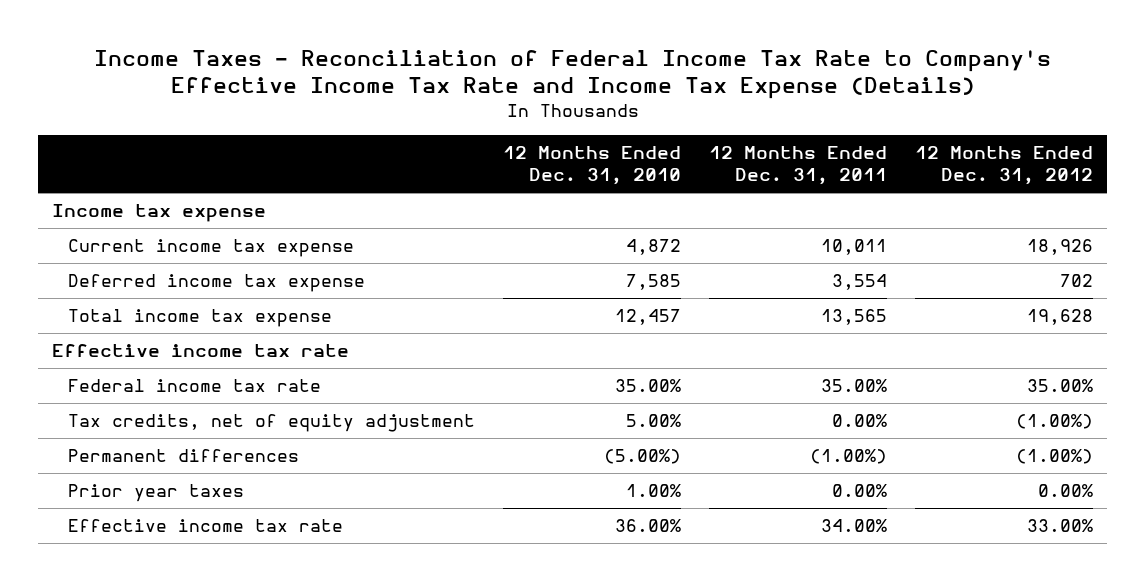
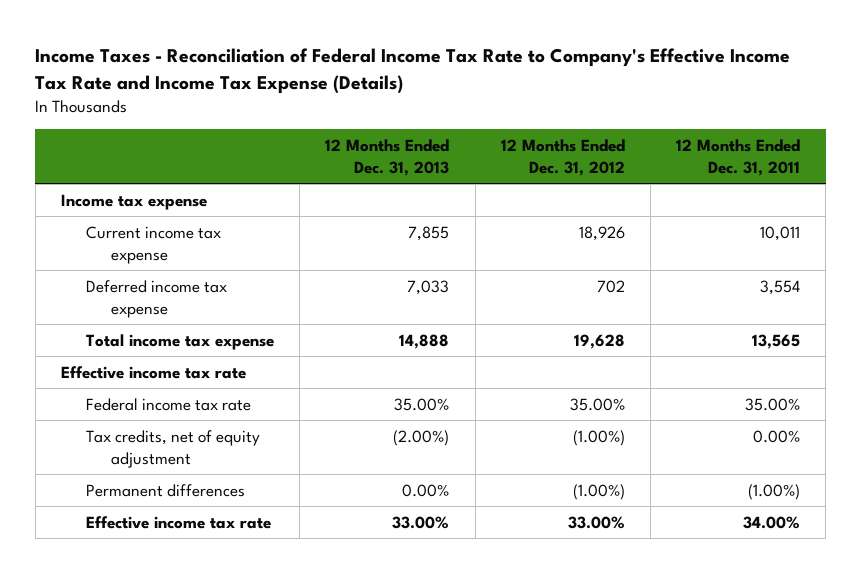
[502,145,681,186] 12 Months Ended Dec. 31, 2010 -> none
none -> [325,138,450,176] 12 Months Ended Dec. 31, 2013
[67,484,244,503] Prior year taxes -> none

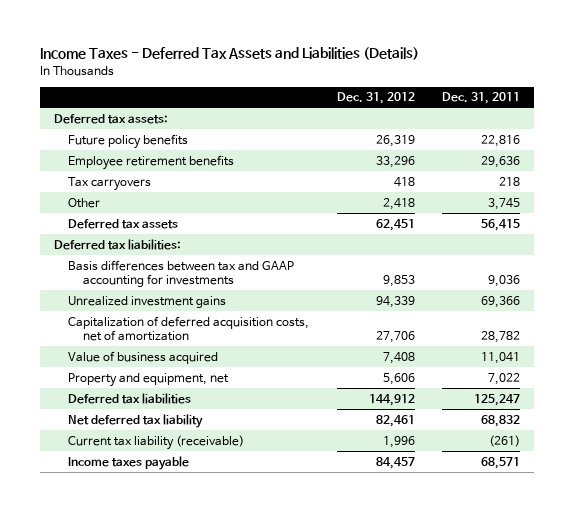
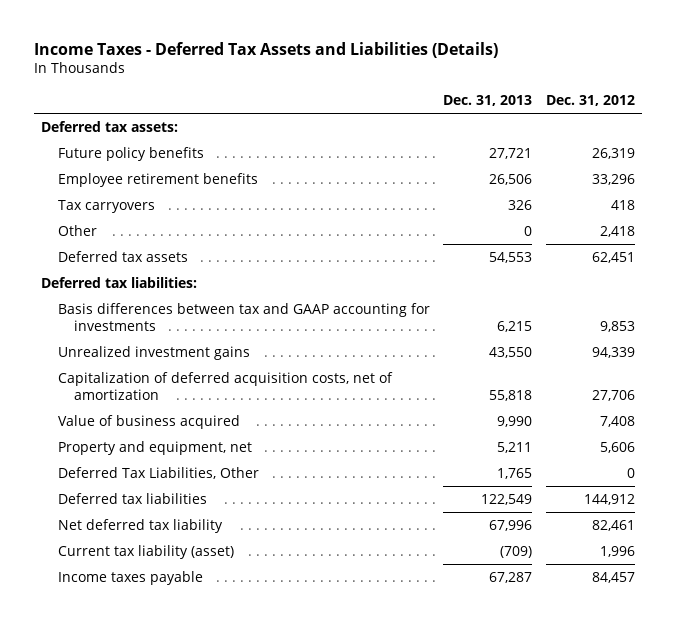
[442,92,521,105] Dec. 31, 2011 -> none
none -> [443,94,533,106] Dec. 31, 2013
none -> [57,466,259,479] Deferred Tax Liabilities, Other
[68,434,245,450] Current tax liability (receivable) -> [57,544,234,559] Current tax liability (asset)

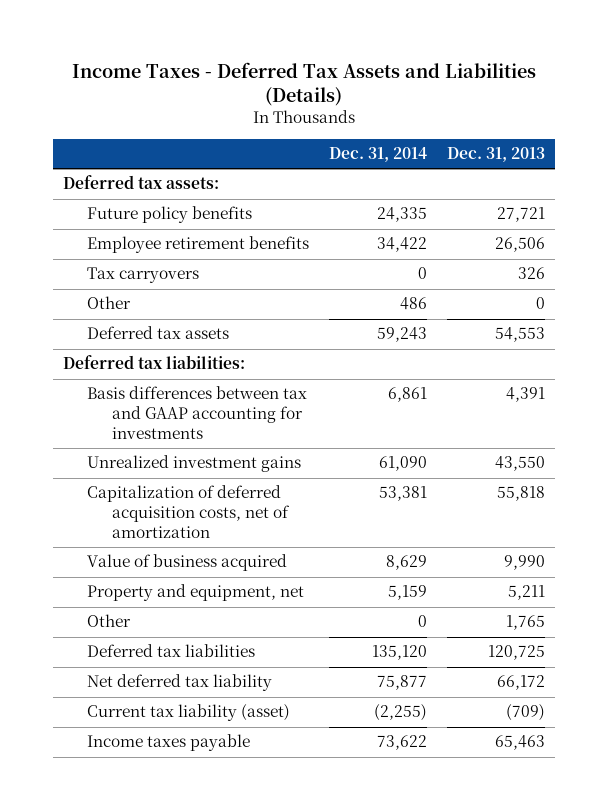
[546,94,636,106] Dec. 31, 2012 -> none
none -> [329,147,428,163] Dec. 31, 2014
[497,320,533,332] 6,215 -> [505,387,545,403] 4,391
[57,466,259,479] Deferred Tax Liabilities, Other -> [87,614,132,628] Other
[481,493,533,505] 122,549 -> [487,645,545,661] 120,725
[489,519,533,531] 67,996 -> [496,675,545,691] 66,172
[489,571,533,583] 67,287 -> [494,735,545,751] 65,463

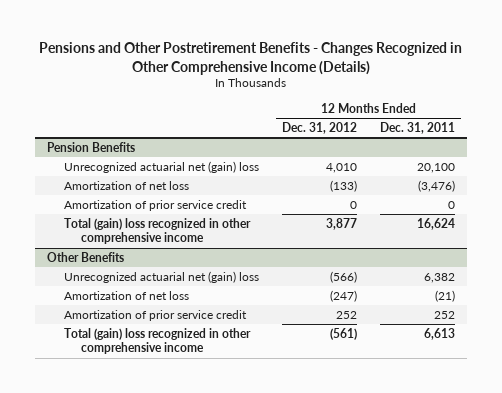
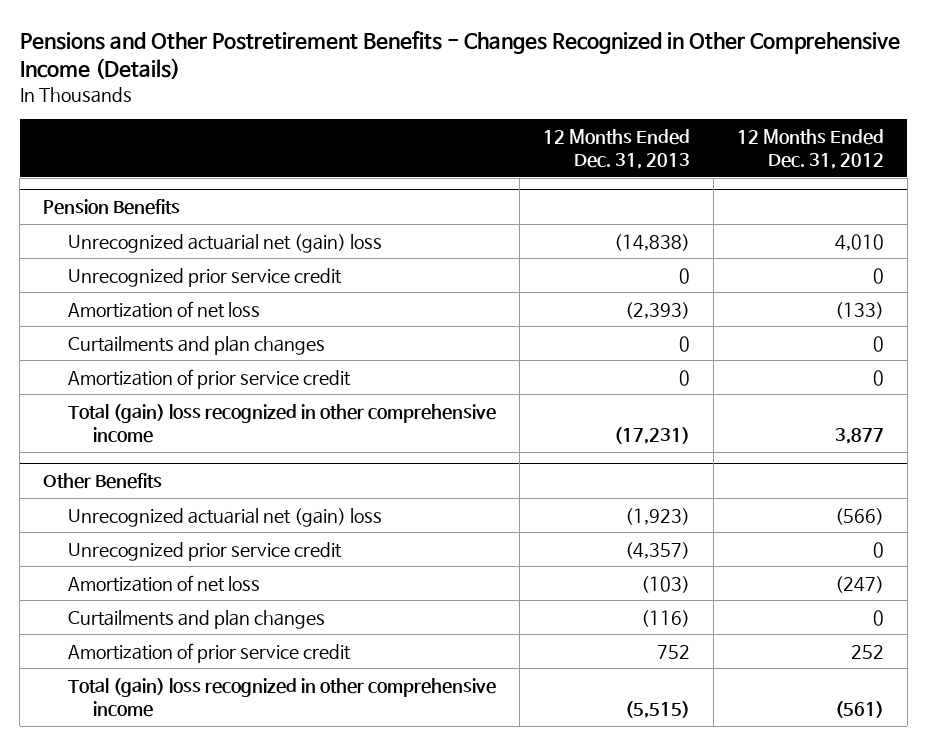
[380,122,456,135] Dec. 31, 2011 -> none
none -> [543,128,691,170] 12 Months Ended Dec. 31, 2013
none -> [68,267,343,287] Unrecognized prior service credit
none -> [68,335,326,355] Curtailments and plan changes
none -> [68,541,343,561] Unrecognized prior service credit
none -> [68,609,326,629] Curtailments and plan changes

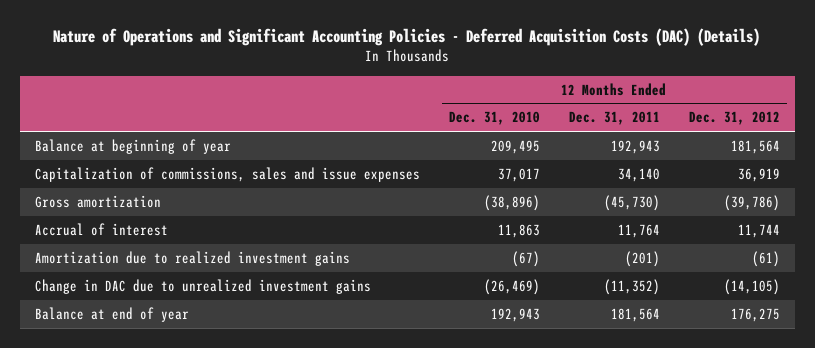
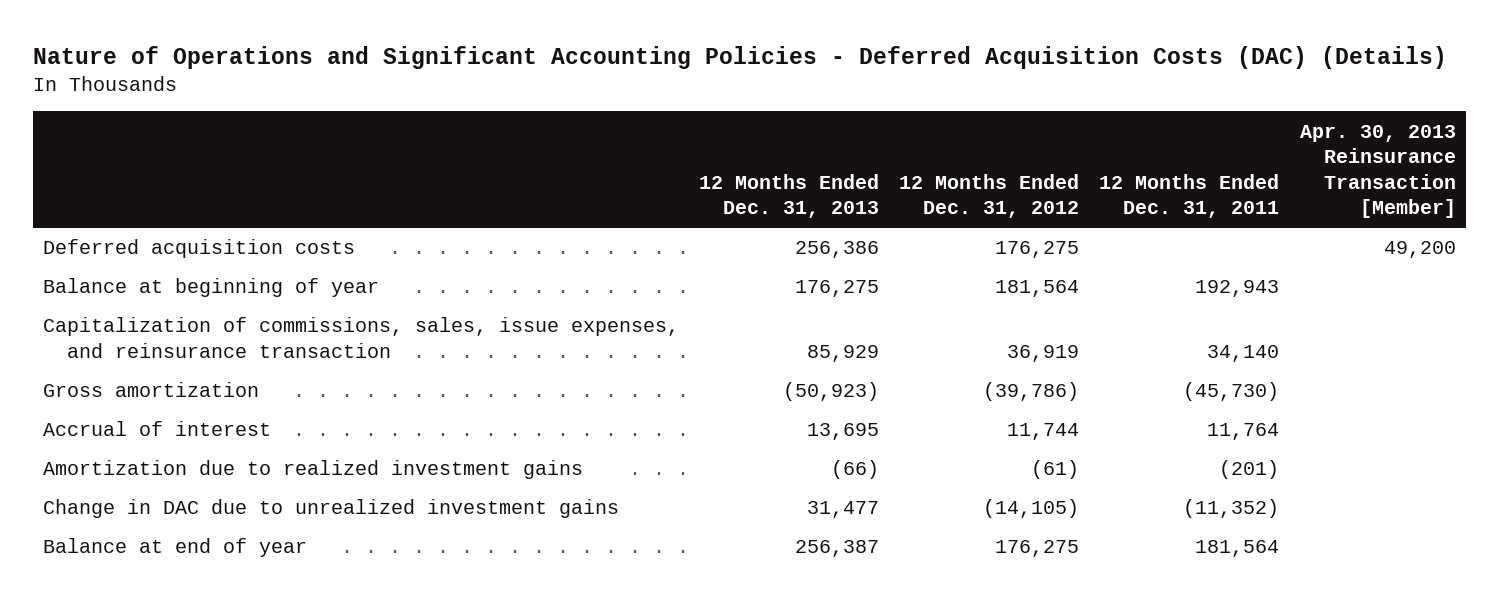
[448,111,540,126] Dec. 31, 2010 -> none
none -> [699,173,880,219] 12 Months Ended Dec. 31, 2013
none -> [1299,124,1456,219] Apr. 30, 2013 Reinsurance Transaction [Member]
none -> [42,239,355,259] Deferred acquisition costs
[34,166,420,182] Capitalization of commissions, sales and issue expenses -> [42,317,679,358] Capitalization of commissions, sales, issue expenses, and reinsurance transaction

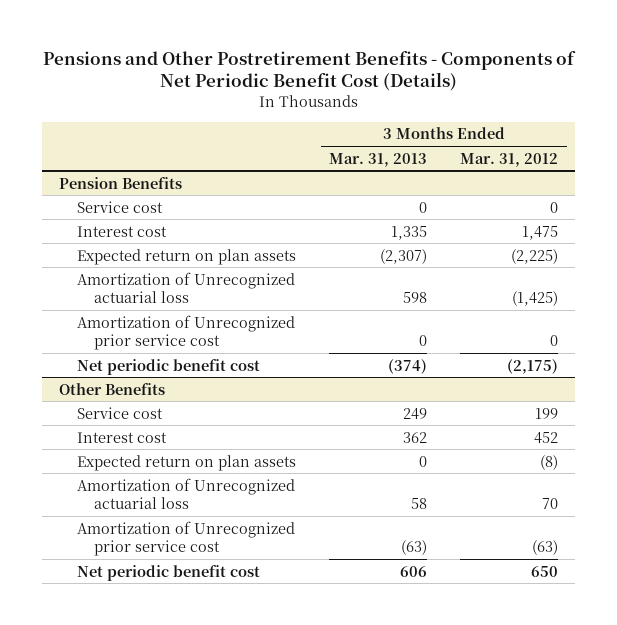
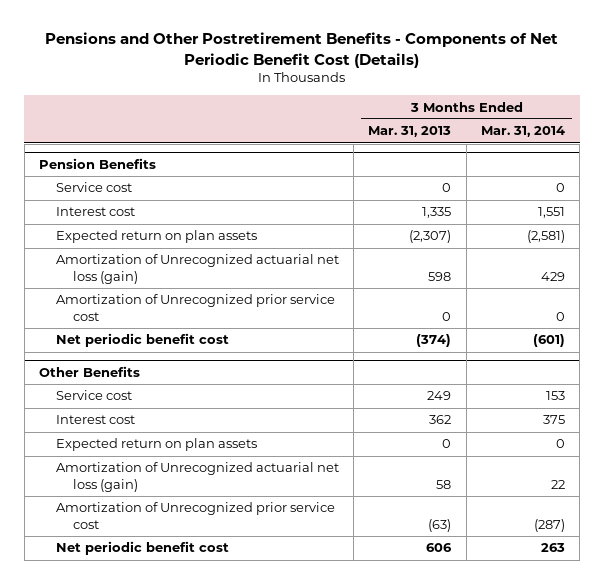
[460,152,559,167] Mar. 31, 2012 -> none
none -> [480,126,565,138] Mar. 31, 2014
[76,271,295,303] Amortization of Unrecognized actuarial loss -> [55,254,339,284] Amortization of Unrecognized actuarial net loss (gain)
[76,477,295,509] Amortization of Unrecognized actuarial loss -> [55,462,339,492] Amortization of Unrecognized actuarial net loss (gain)

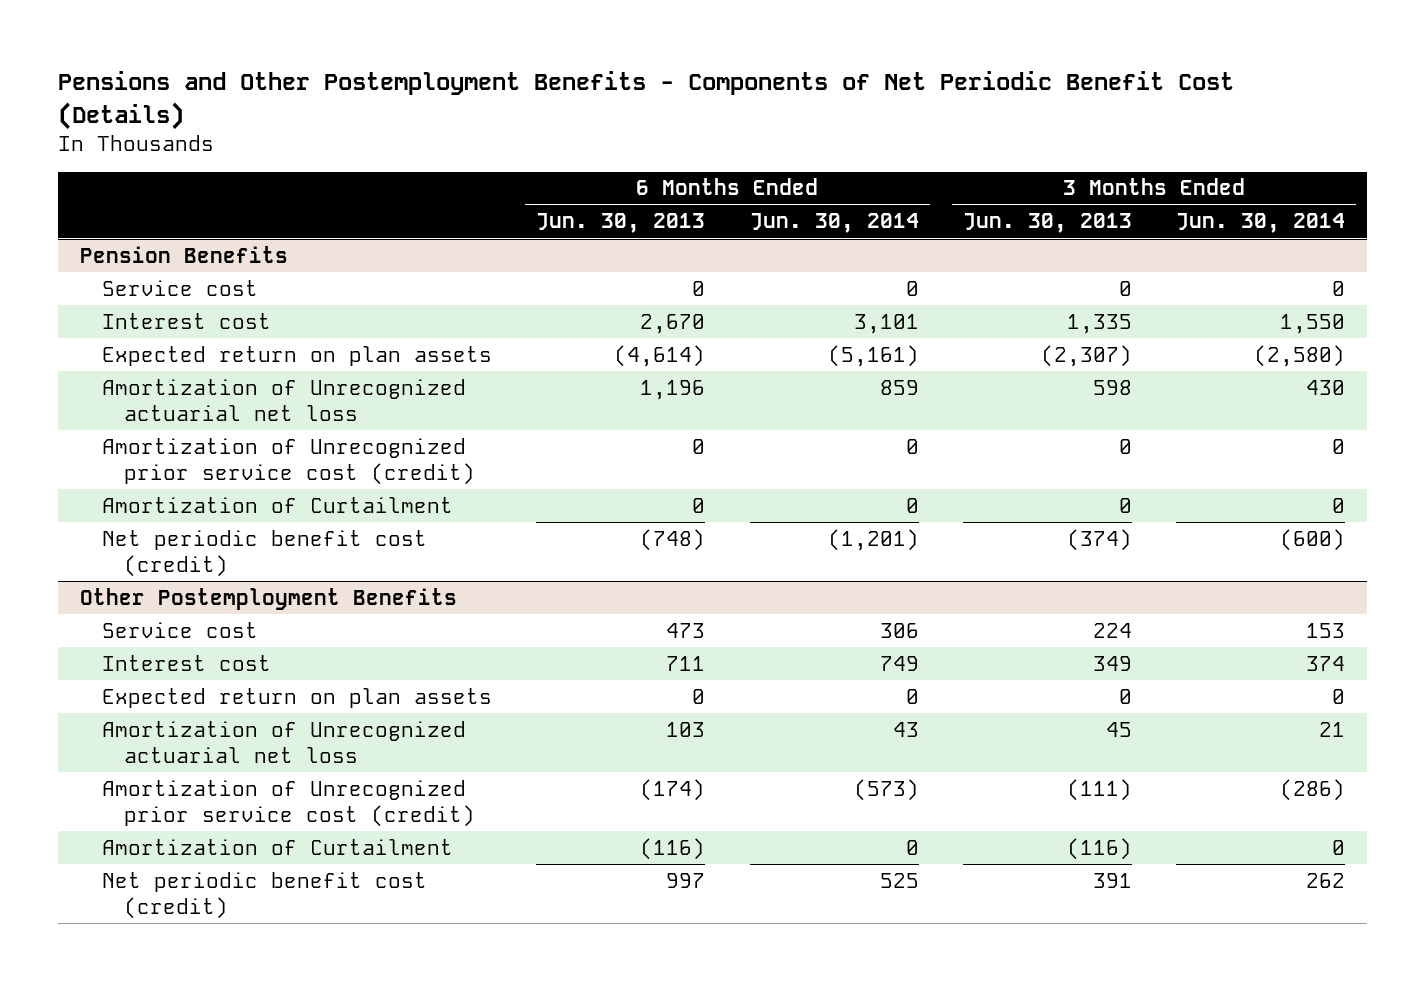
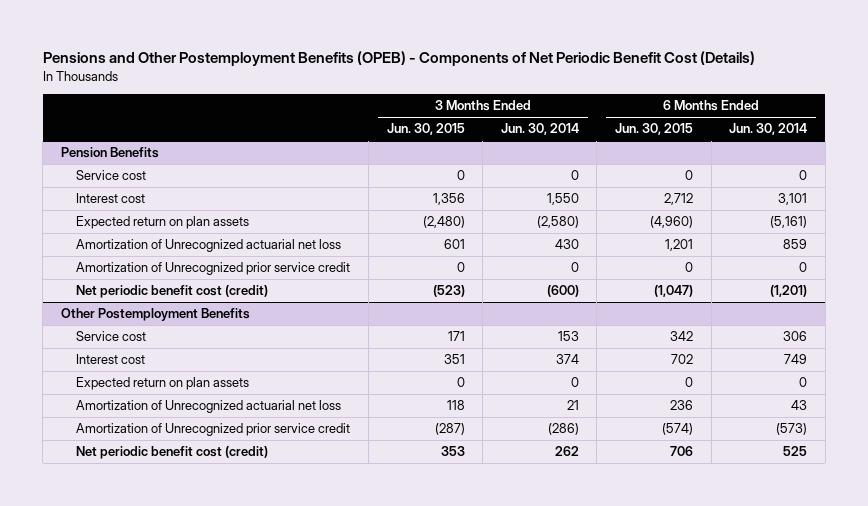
[57,71,1234,130] Pensions and Other Postemployment Benefits - Components of Net Periodic Benefit Cost (Details) -> [42,50,755,66] Pensions and Other Postemployment Benefits (OPEB) - Components of Net Periodic Benefit Cost (Details)
[536,213,706,234] Jun. 30, 2013 -> none
[962,213,1132,234] Jun. 30, 2013 -> none
none -> [386,123,465,136] Jun. 30, 2015
none -> [615,123,694,136] Jun. 30, 2015
[101,496,453,513] Amortization of Curtailment -> none
[101,437,475,485] Amortization of Unrecognized prior service cost (credit) -> [76,262,351,276] Amortization of Unrecognized prior service credit
[101,838,453,855] Amortization of Curtailment -> none
[101,779,475,827] Amortization of Unrecognized prior service cost (credit) -> [76,423,351,437] Amortization of Unrecognized prior service credit

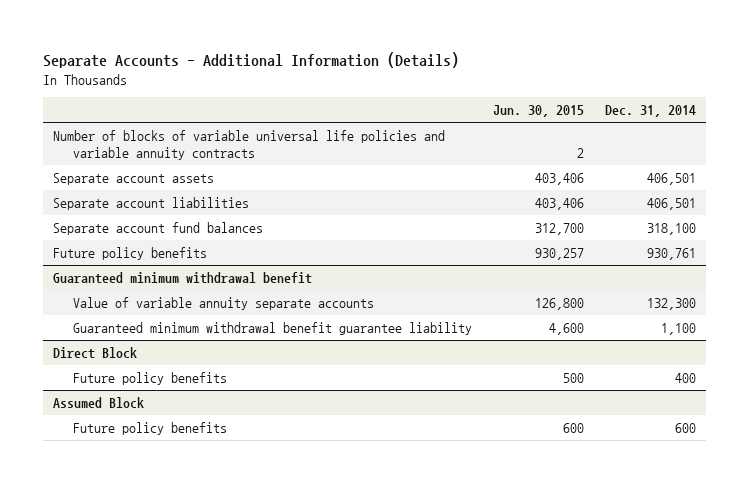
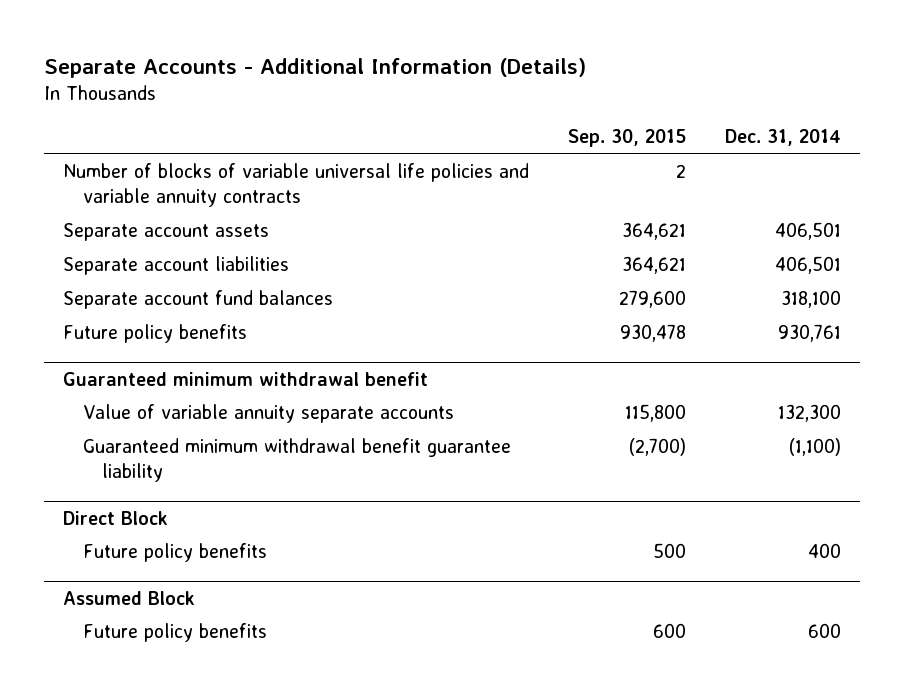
[493,105,585,118] Jun. 30, 2015 -> none
none -> [568,129,687,148] Sep. 30, 2015
[660,322,696,335] 1,100 -> [789,438,842,457] (1,100)

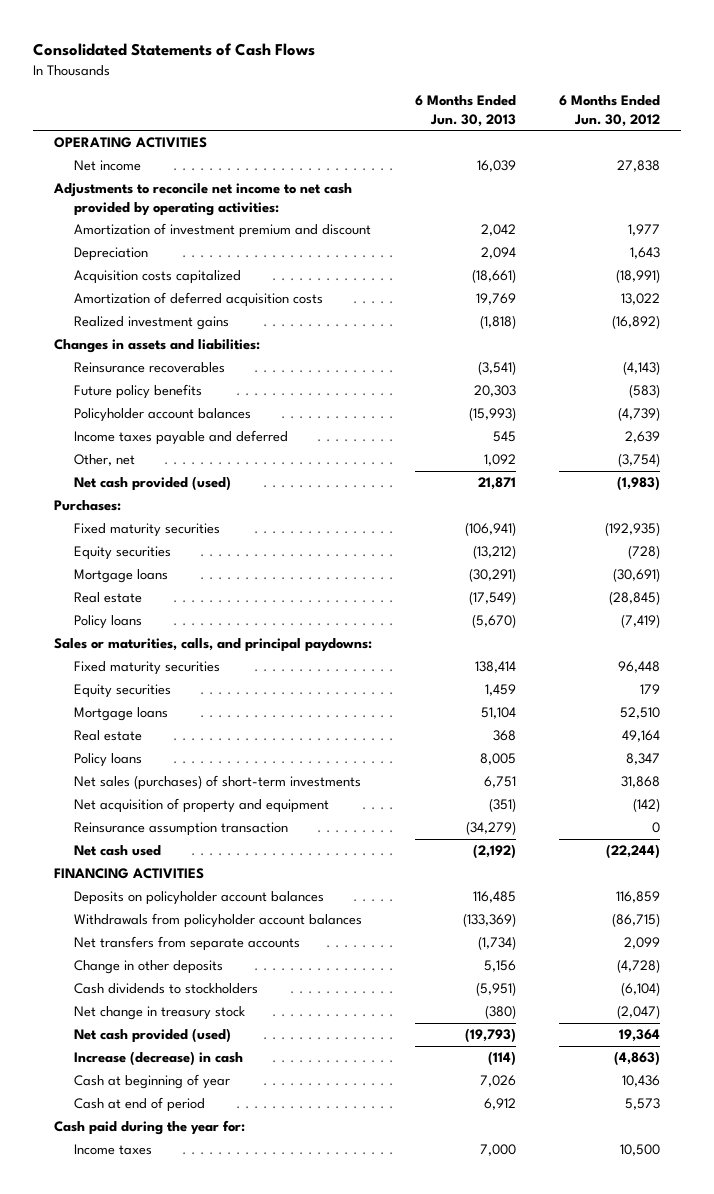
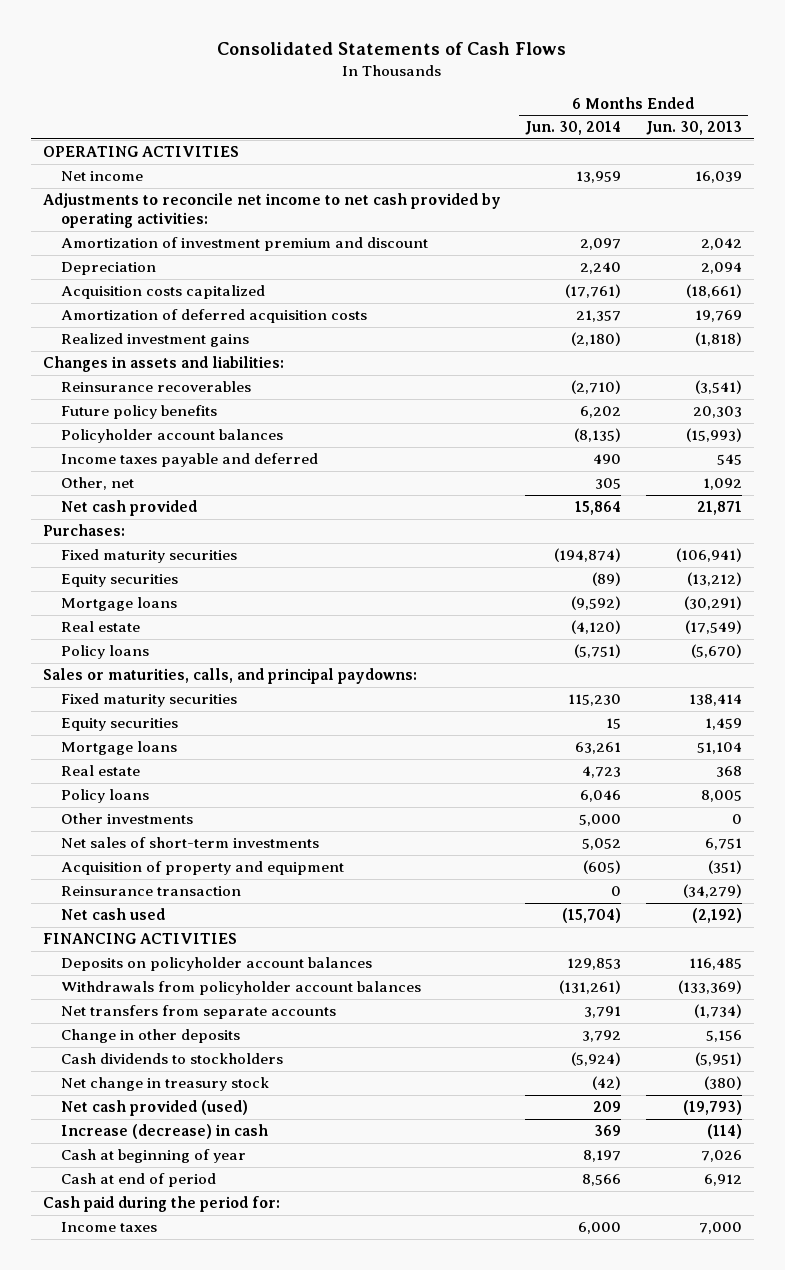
[558,95,660,127] 6 Months Ended Jun. 30, 2012 -> none
none -> [525,121,622,136] Jun. 30, 2014
[73,476,231,492] Net cash provided (used) -> [60,500,197,517] Net cash provided
none -> [60,813,193,825] Other investments
[73,775,361,791] Net sales (purchases) of short-term investments -> [60,837,319,849] Net sales of short-term investments
[73,798,329,814] Net acquisition of property and equipment -> [60,861,344,876] Acquisition of property and equipment
[73,822,288,837] Reinsurance assumption transaction -> [60,886,241,897] Reinsurance transaction
[54,1120,246,1136] Cash paid during the year for: -> [43,1196,281,1213] Cash paid during the period for:

